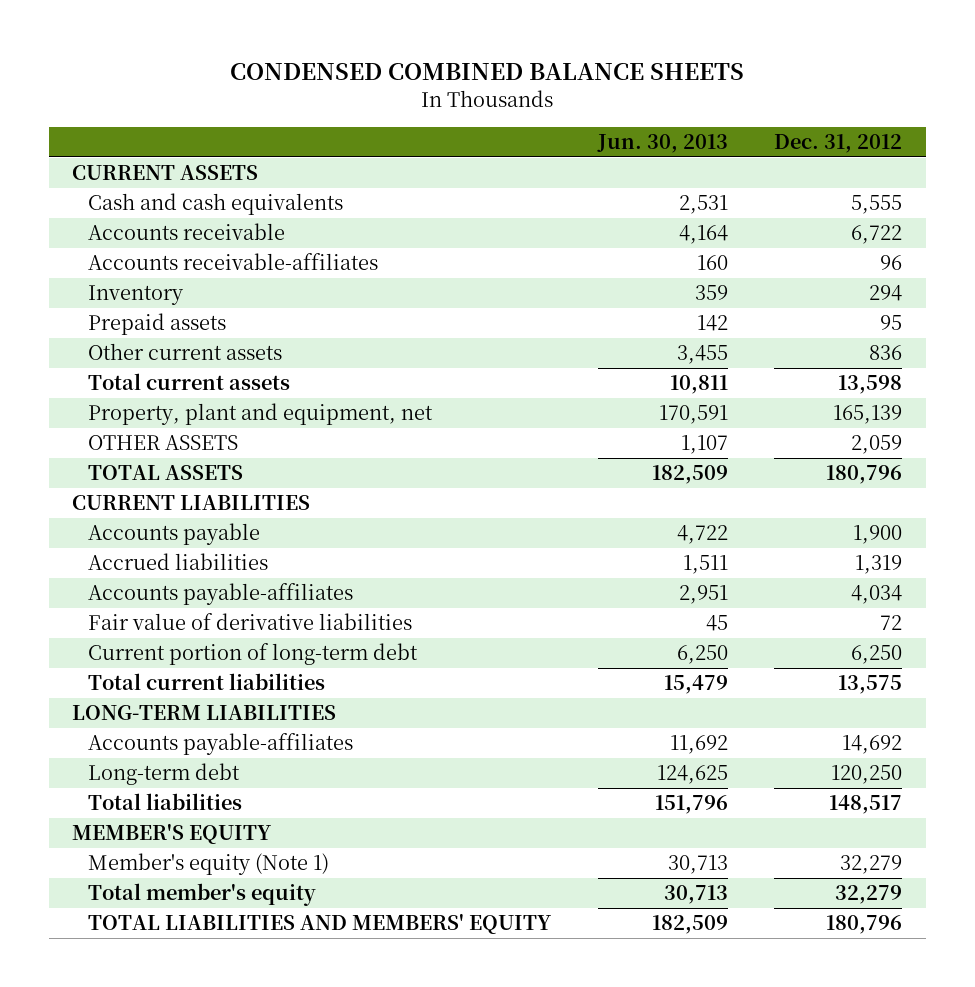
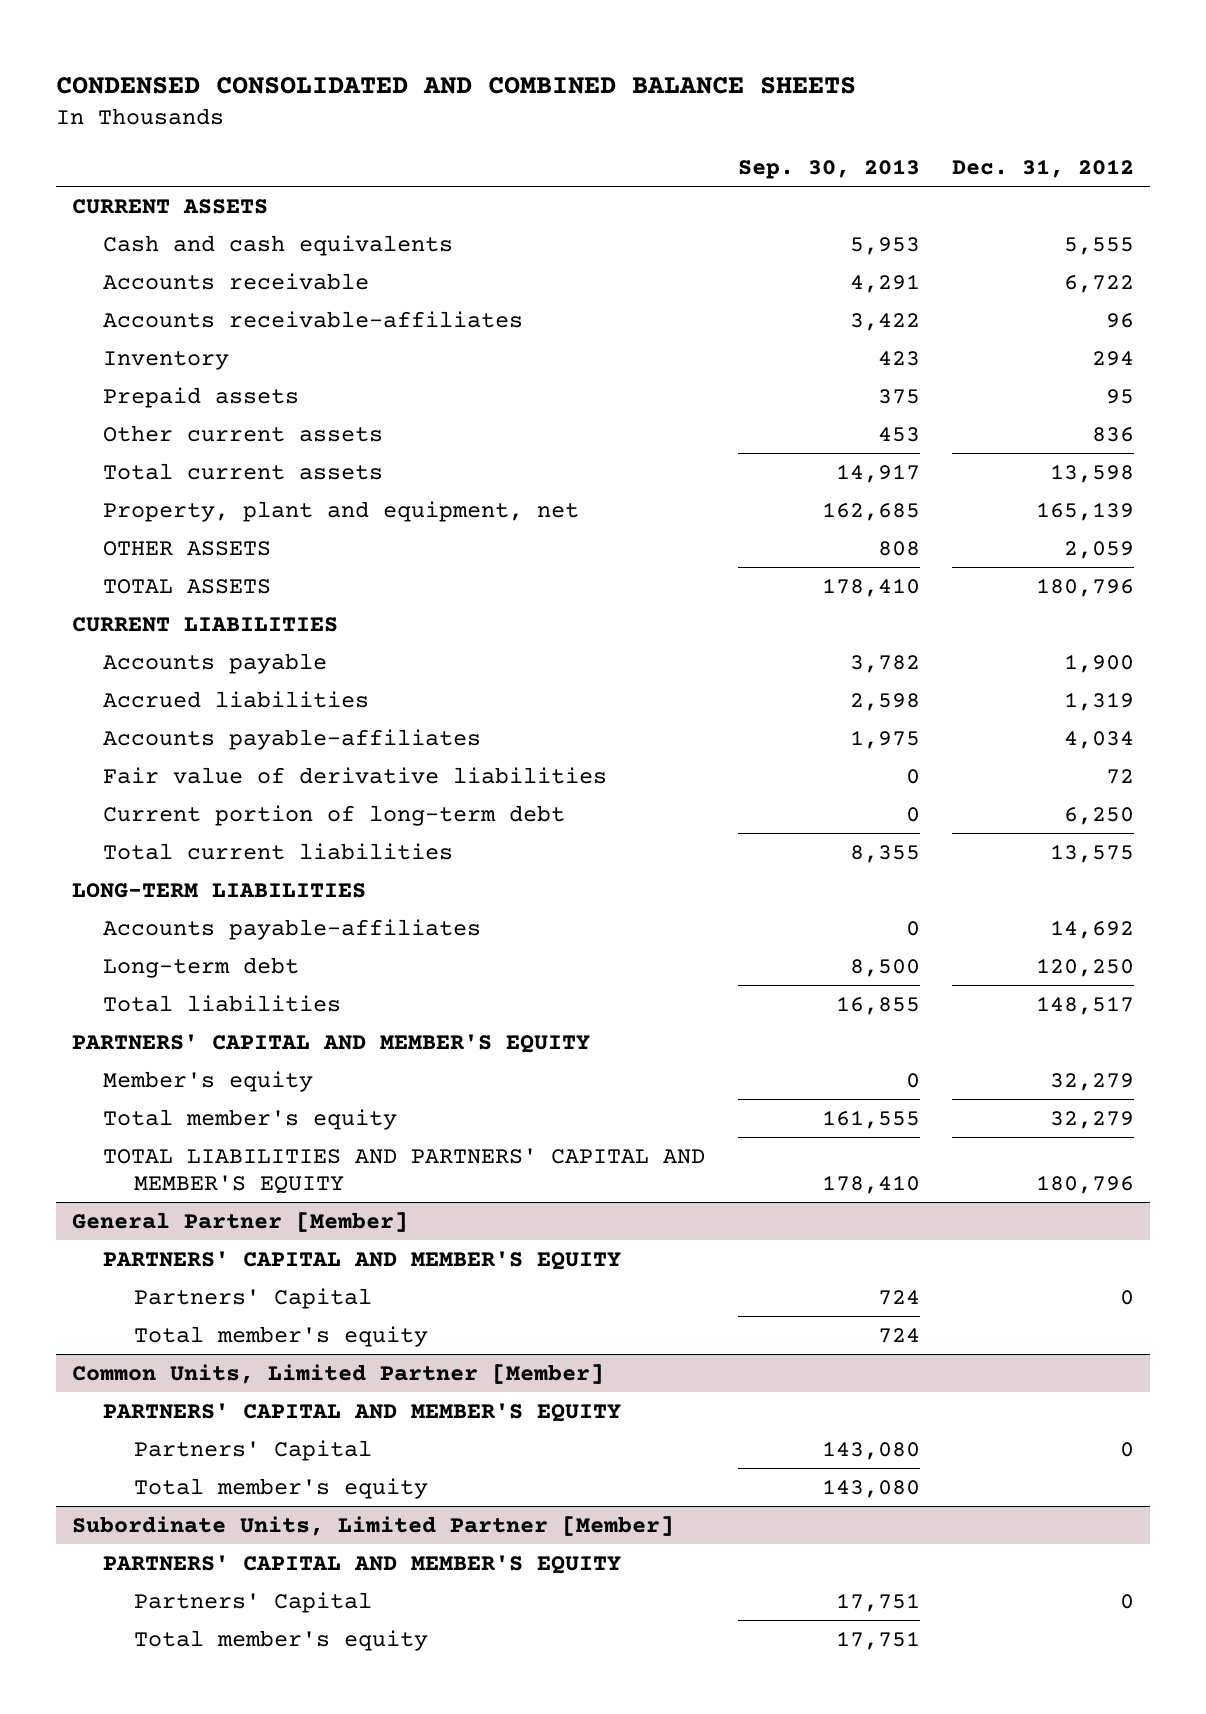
[230,62,745,80] CONDENSED COMBINED BALANCE SHEETS -> [56,76,857,94] CONDENSED CONSOLIDATED AND COMBINED BALANCE SHEETS
[596,134,728,154] Jun. 30, 2013 -> none
none -> [737,158,920,179] Sep. 30, 2013
[72,823,272,845] MEMBER'S EQUITY -> [72,1033,591,1053] PARTNERS' CAPITAL AND MEMBER'S EQUITY
[88,853,330,876] Member's equity (Note 1) -> [103,1070,314,1092] Member's equity
[88,913,552,935] TOTAL LIABILITIES AND MEMBERS' EQUITY -> [103,1147,706,1195] TOTAL LIABILITIES AND PARTNERS' CAPITAL AND MEMBER'S EQUITY
none -> [72,1211,409,1232] General Partner [Member]
none -> [103,1250,622,1270] PARTNERS' CAPITAL AND MEMBER'S EQUITY
none -> [134,1287,373,1309] Partners' Capital
none -> [134,1325,429,1347] Total member's equity
none -> [72,1363,605,1384] Common Units, Limited Partner [Member]
none -> [103,1402,622,1422] PARTNERS' CAPITAL AND MEMBER'S EQUITY
none -> [134,1439,373,1461] Partners' Capital
none -> [134,1477,429,1499] Total member's equity
none -> [72,1515,675,1536] Subordinate Units, Limited Partner [Member]
none -> [103,1554,622,1574] PARTNERS' CAPITAL AND MEMBER'S EQUITY
none -> [134,1591,373,1613] Partners' Capital
none -> [134,1629,429,1651] Total member's equity

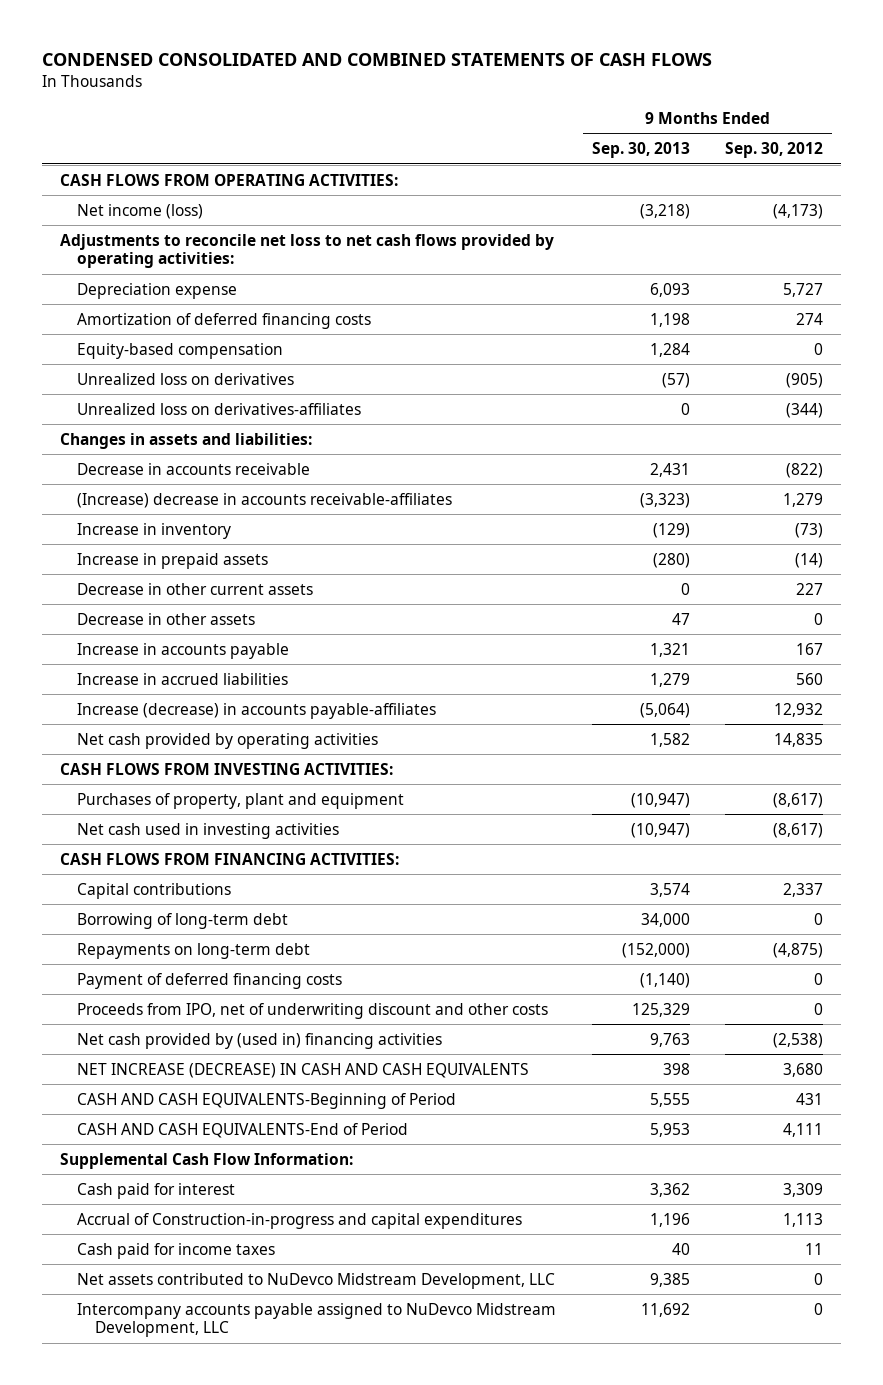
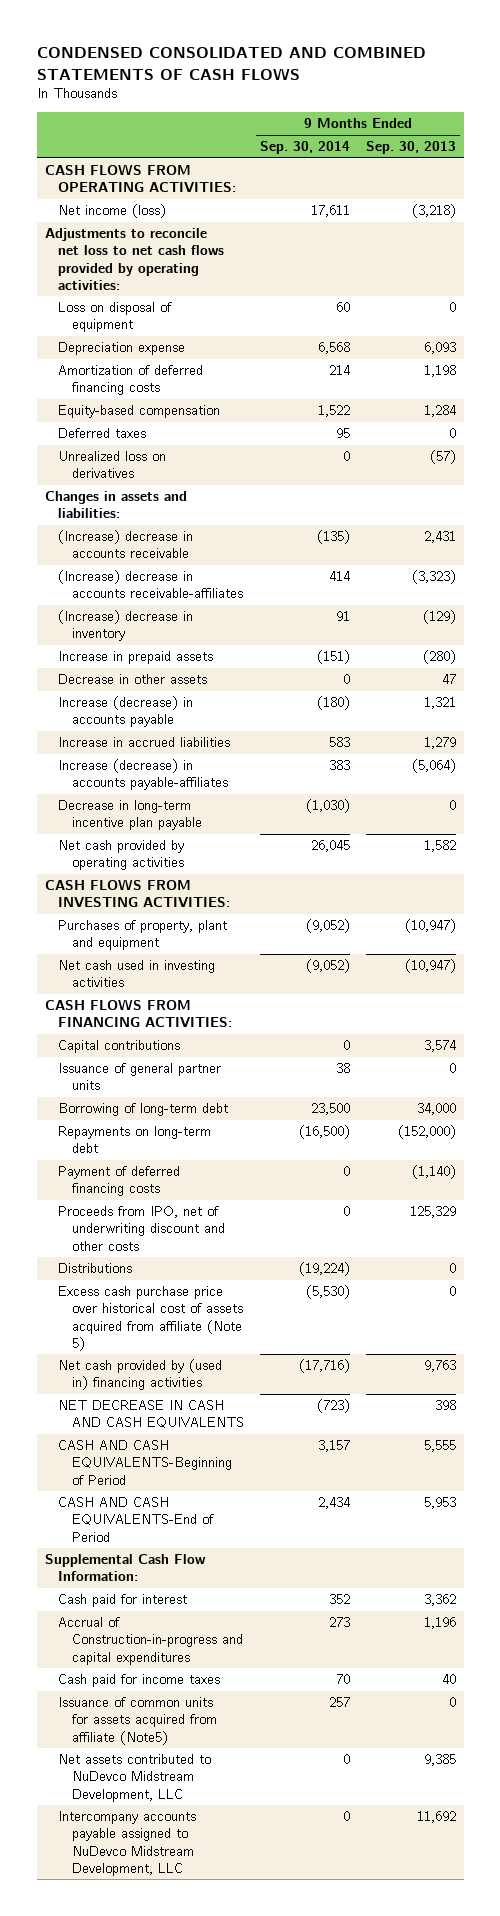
[725,142,824,159] Sep. 30, 2012 -> none
none -> [259,141,350,155] Sep. 30, 2014
none -> [58,302,173,333] Loss on disposal of equipment
none -> [58,428,147,439] Deferred taxes
[77,402,362,415] Unrealized loss on derivatives-affiliates -> none
[77,462,311,475] Decrease in accounts receivable -> [58,530,194,559] (Increase) decrease in accounts receivable
[77,522,232,539] Increase in inventory -> [58,610,194,642] (Increase) decrease in inventory
[77,582,314,595] Decrease in other current assets -> none
[77,642,290,659] Increase in accounts payable -> [58,696,194,728] Increase (decrease) in accounts payable
none -> [58,800,202,831] Decrease in long-term incentive plan payable
none -> [58,1063,222,1091] Issuance of general partner units
none -> [58,1263,133,1274] Distributions
none -> [58,1286,243,1351] Excess cash purchase price over historical cost of assets acquired from affiliate (Note 5)
[77,1062,530,1078] NET INCREASE (DECREASE) IN CASH AND CASH EQUIVALENTS -> [58,1400,244,1429] NET DECREASE IN CASH AND CASH EQUIVALENTS
none -> [58,1697,217,1745] Issuance of common units for assets acquired from affiliate (Note5)

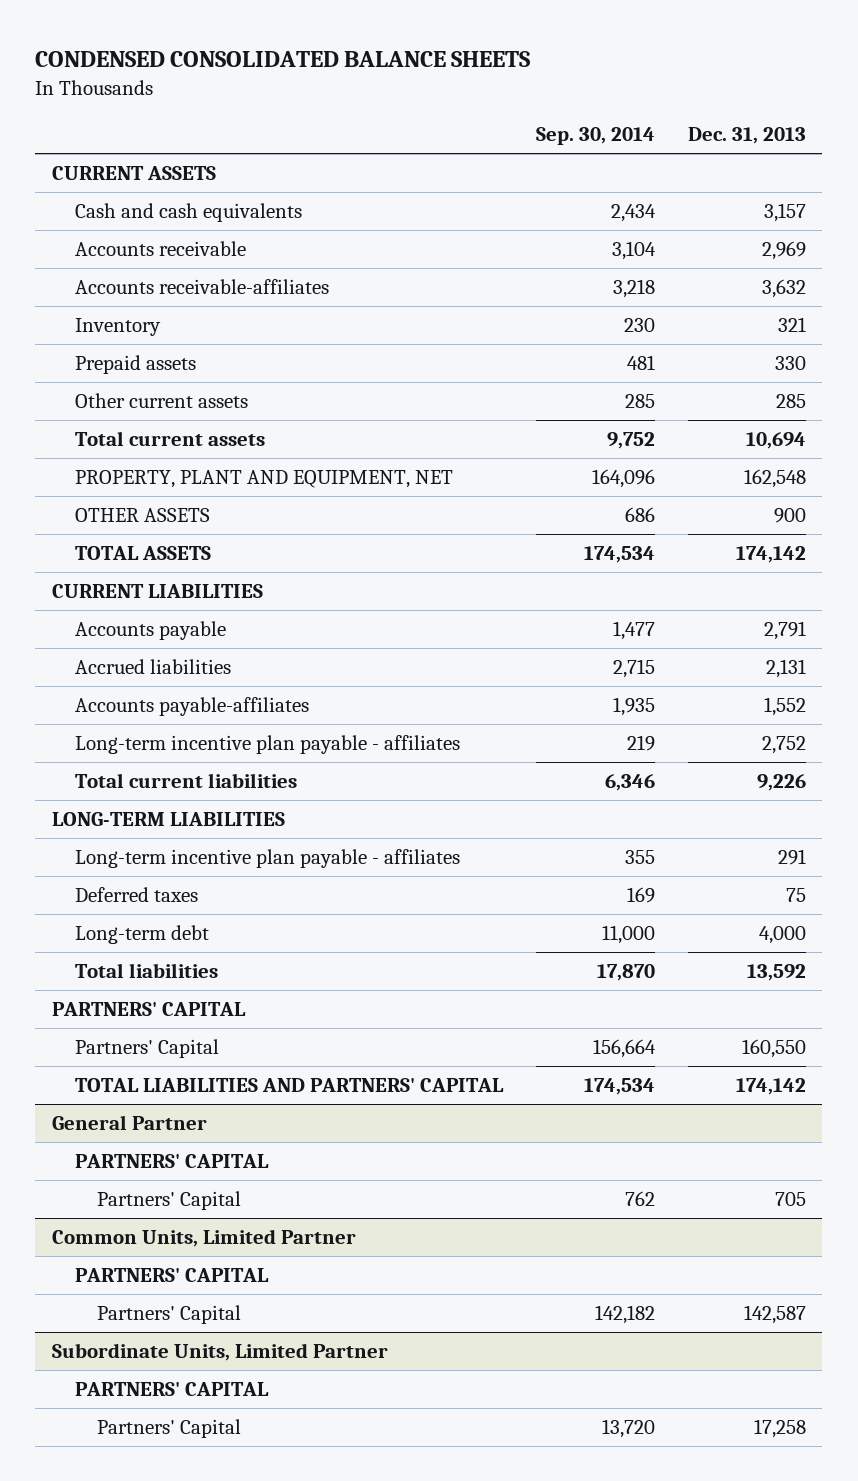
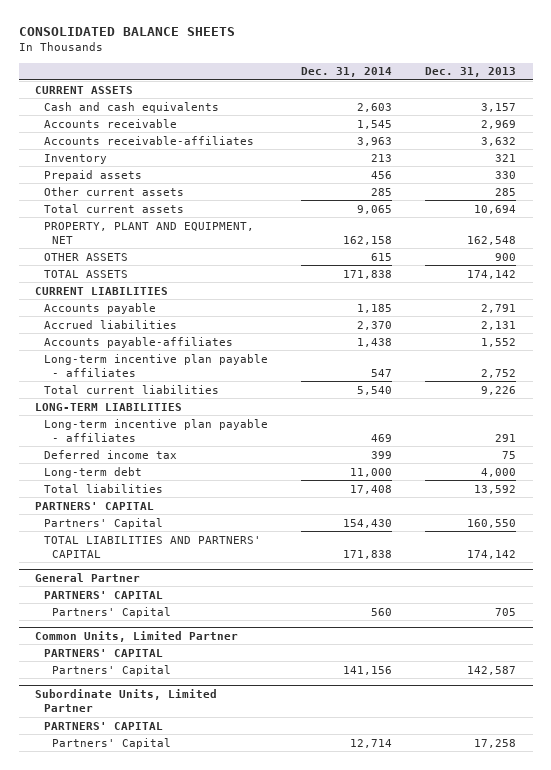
[35,50,531,67] CONDENSED CONSOLIDATED BALANCE SHEETS -> [18,27,235,37] CONSOLIDATED BALANCE SHEETS
[535,127,655,146] Sep. 30, 2014 -> none
none -> [300,67,392,78] Dec. 31, 2014
[74,887,198,903] Deferred taxes -> [43,449,177,459] Deferred income tax

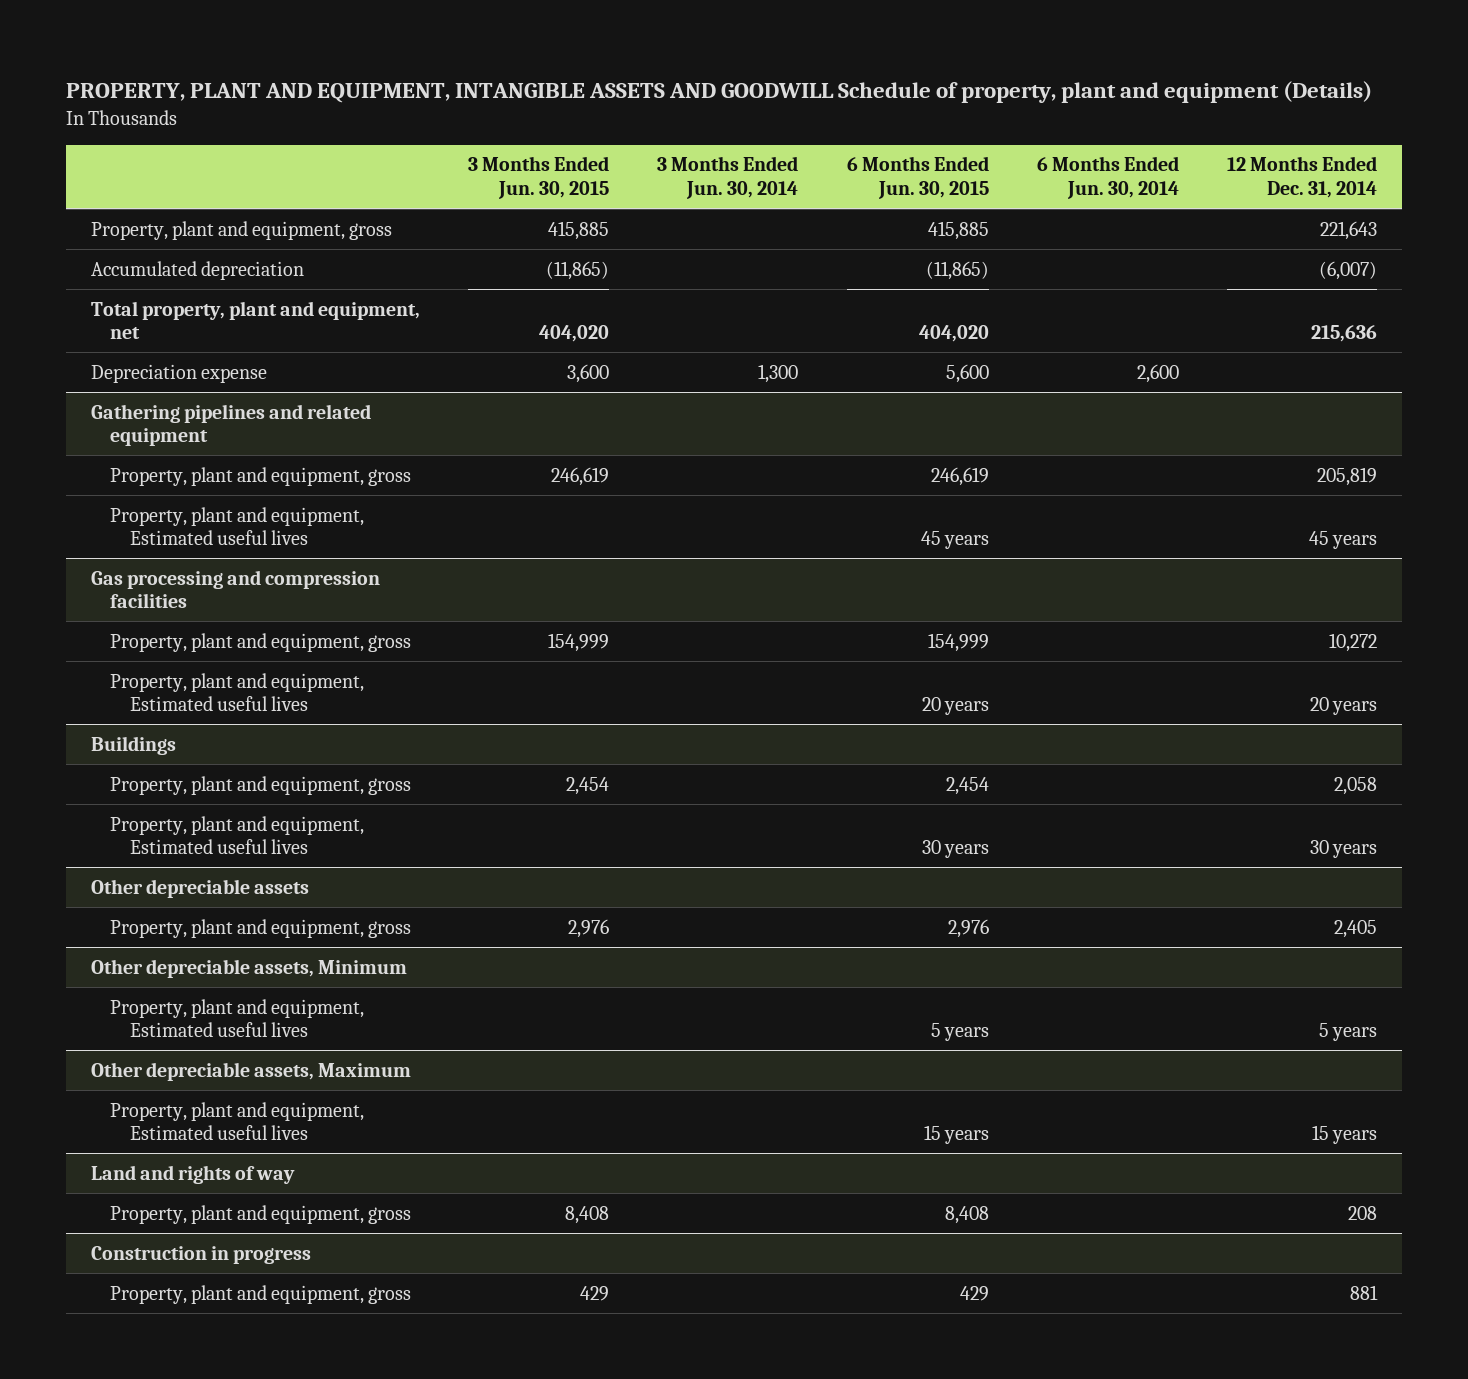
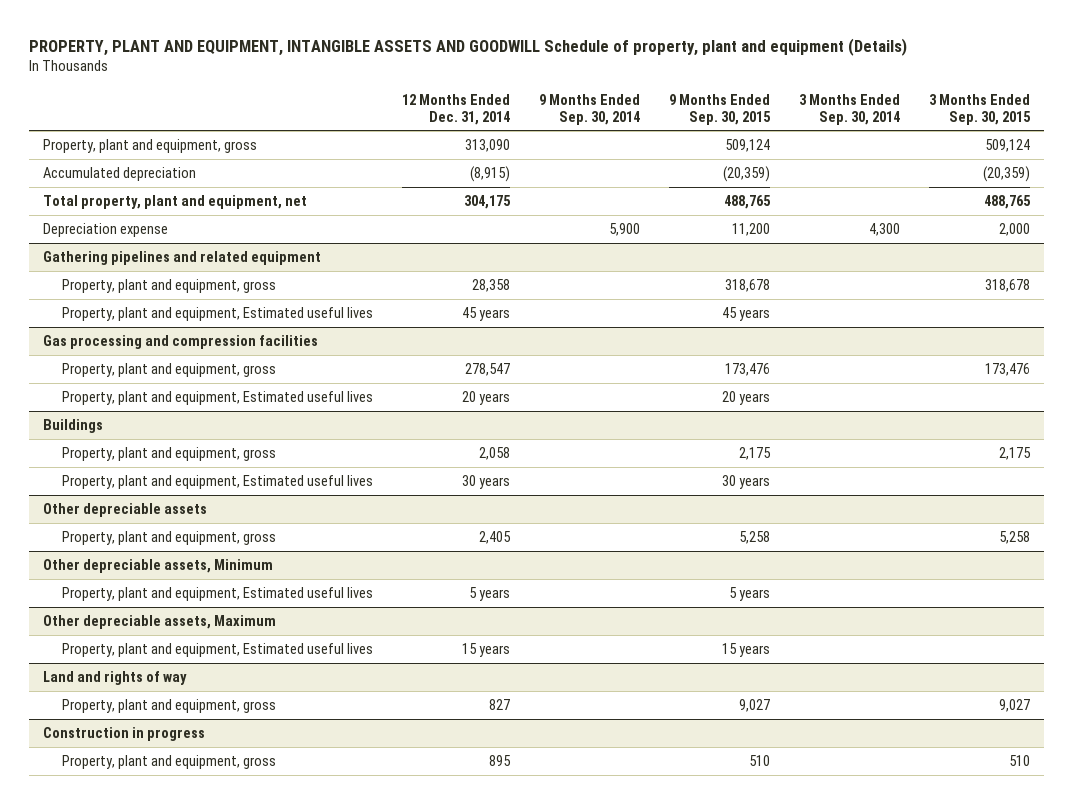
[467,156,609,200] 3 Months Ended Jun. 30, 2015 -> none
[657,156,799,200] 3 Months Ended Jun. 30, 2014 -> none
[846,156,989,200] 6 Months Ended Jun. 30, 2015 -> none
[1037,156,1180,200] 6 Months Ended Jun. 30, 2014 -> none
none -> [539,93,641,125] 9 Months Ended Sep. 30, 2014
none -> [668,93,771,125] 9 Months Ended Sep. 30, 2015
none -> [798,93,900,125] 3 Months Ended Sep. 30, 2014
none -> [928,93,1031,125] 3 Months Ended Sep. 30, 2015
[1320,220,1378,240] 221,643 -> [465,138,511,152] 313,090
[1319,260,1378,280] (6,007) -> [470,165,511,182] (8,915)
[1311,325,1378,343] 215,636 -> [464,194,512,209] 304,175
[1317,466,1378,486] 205,819 -> [472,278,511,292] 28,358
[1329,632,1378,652] 10,272 -> [465,362,511,376] 278,547
[1348,1205,1378,1220] 208 -> [489,698,511,710] 827
[1350,1284,1379,1300] 881 -> [489,754,512,766] 895

